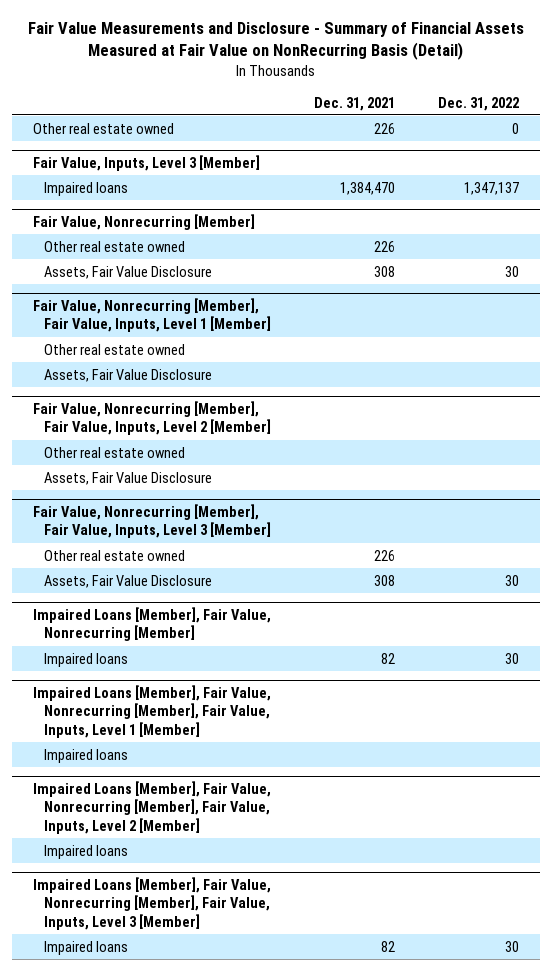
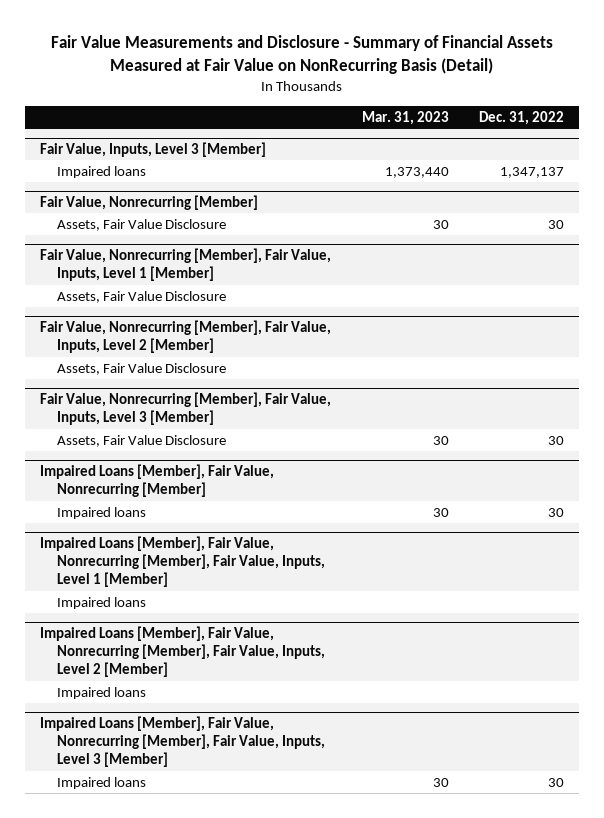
[314,96,396,111] Dec. 31, 2021 -> none
none -> [361,110,449,125] Mar. 31, 2023
[32,122,174,134] Other real estate owned -> none
[44,240,186,252] Other real estate owned -> none
[44,343,186,355] Other real estate owned -> none
[44,446,186,458] Other real estate owned -> none
[44,549,186,561] Other real estate owned -> none

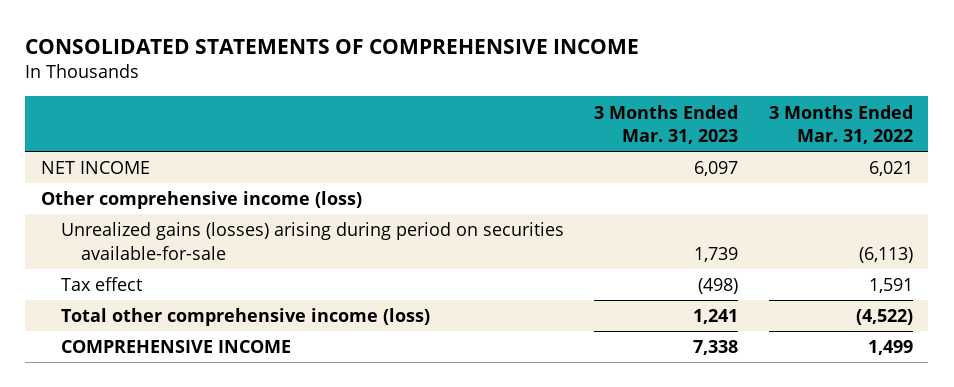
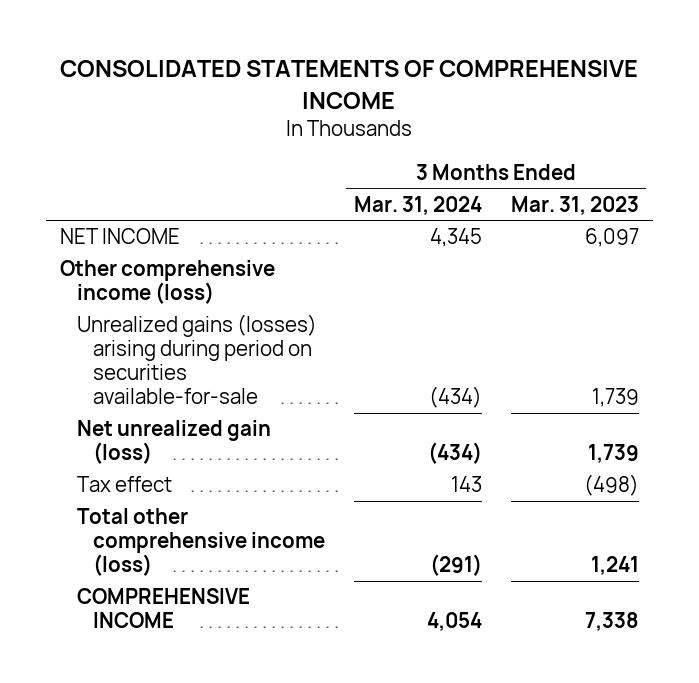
[769,104,914,145] 3 Months Ended Mar. 31, 2022 -> none
none -> [353,195,482,215] Mar. 31, 2024
none -> [76,420,271,465] Net unrealized gain (loss)

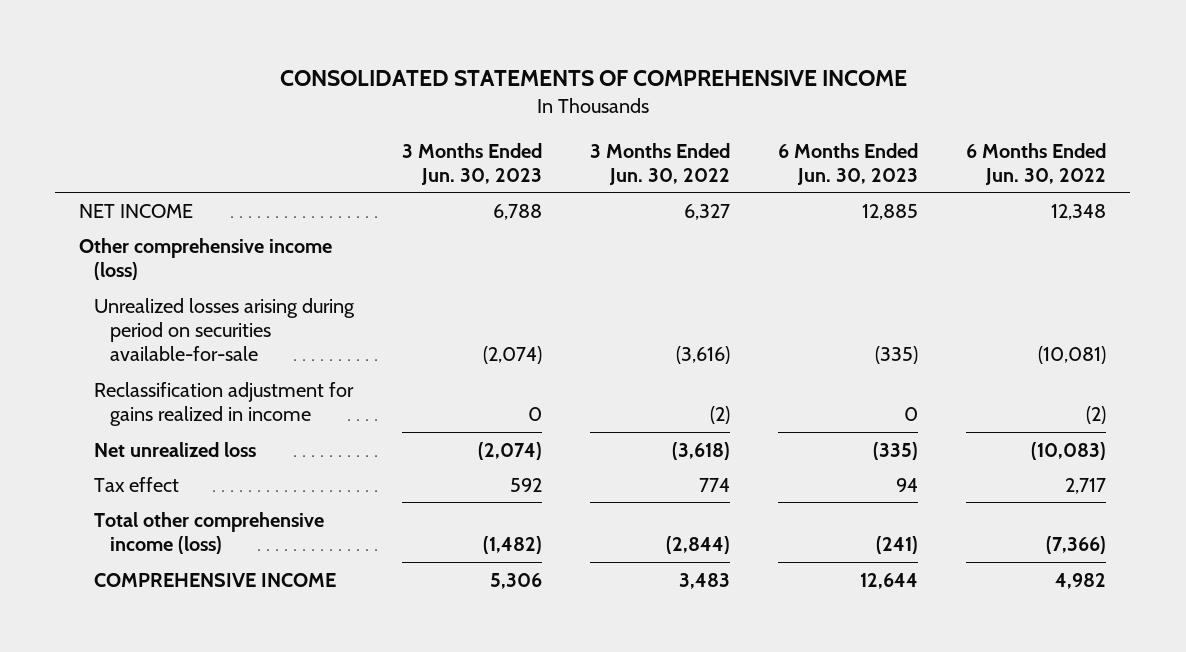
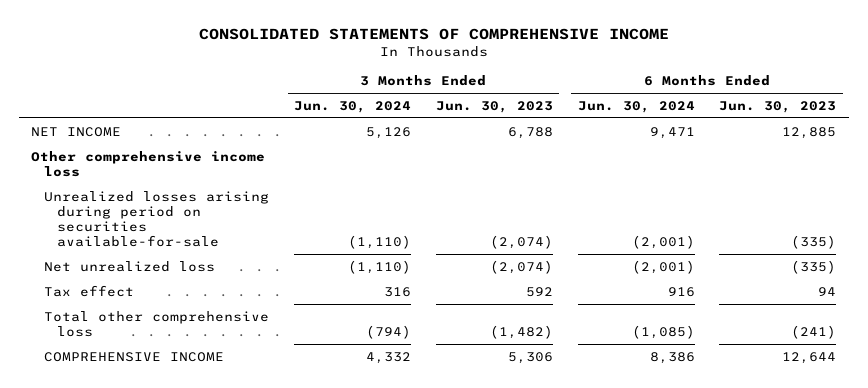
[590,142,731,185] 3 Months Ended Jun. 30, 2022 -> none
[966,142,1107,185] 6 Months Ended Jun. 30, 2022 -> none
none -> [293,101,411,114] Jun. 30, 2024
none -> [577,101,695,114] Jun. 30, 2024
[79,237,333,280] Other comprehensive income (loss) -> [31,150,266,177] Other comprehensive income loss
[94,381,355,426] Reclassification adjustment for gains realized in income -> none
[94,511,325,554] Total other comprehensive income (loss) -> [44,310,270,337] Total other comprehensive loss

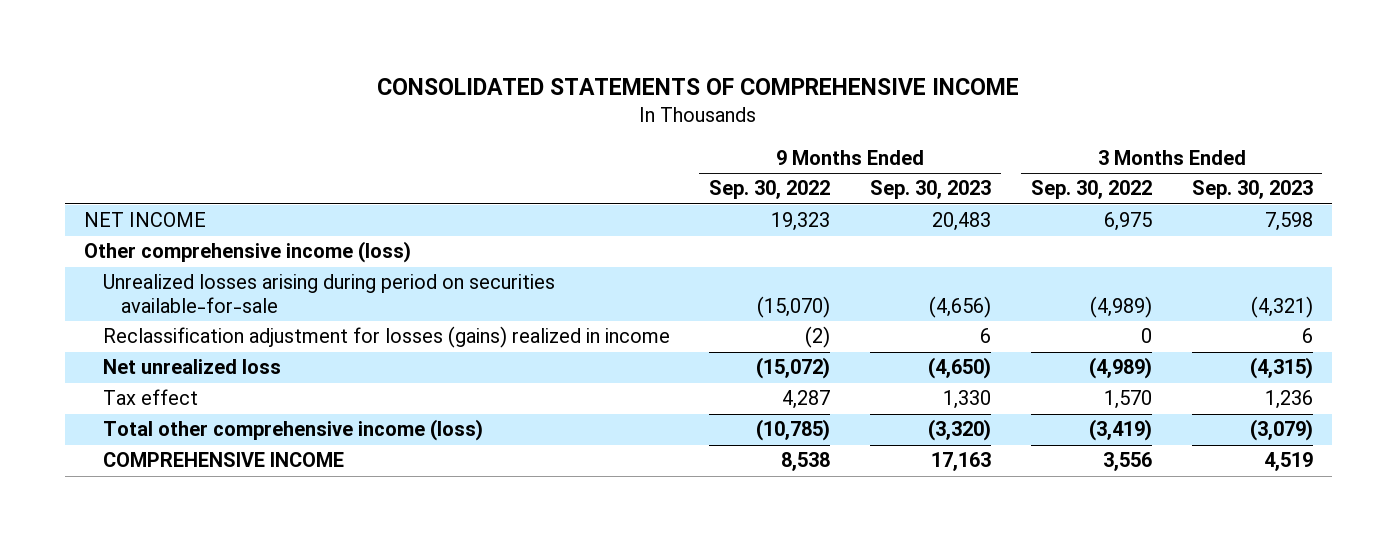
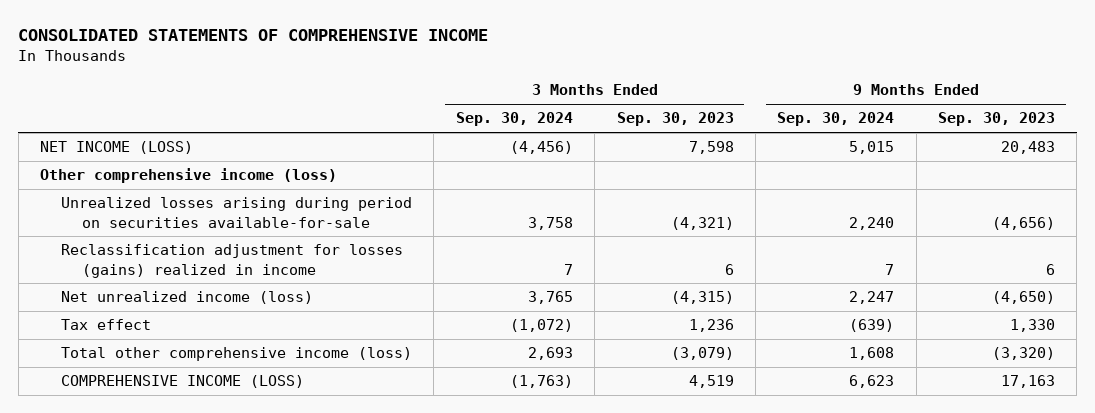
[709,180,831,200] Sep. 30, 2022 -> none
[1030,180,1152,200] Sep. 30, 2022 -> none
none -> [455,112,573,127] Sep. 30, 2024
none -> [777,112,895,127] Sep. 30, 2024
[84,212,207,228] NET INCOME -> [39,141,193,155] NET INCOME (LOSS)
[102,359,281,375] Net unrealized loss -> [61,291,314,305] Net unrealized income (loss)
[102,452,344,468] COMPREHENSIVE INCOME -> [61,375,305,389] COMPREHENSIVE INCOME (LOSS)

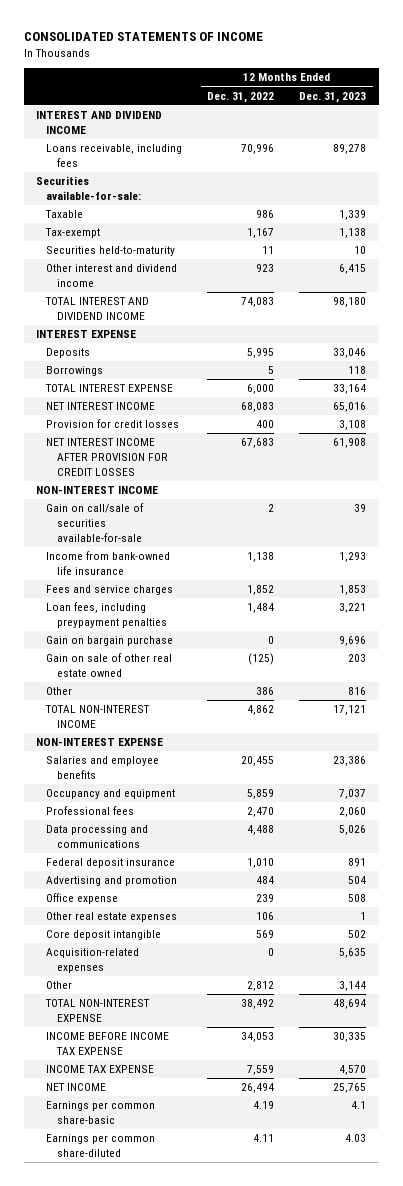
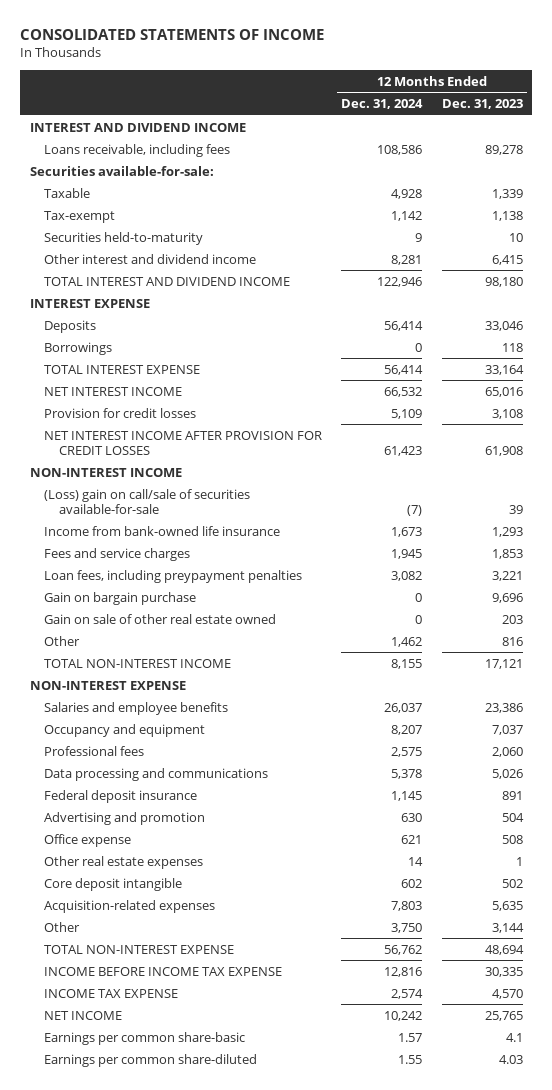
[207,91,275,103] Dec. 31, 2022 -> none
none -> [341,99,424,110] Dec. 31, 2024
[46,503,145,542] Gain on call/sale of securities available-for-sale -> [44,488,251,514] (Loss) gain on call/sale of securities available-for-sale

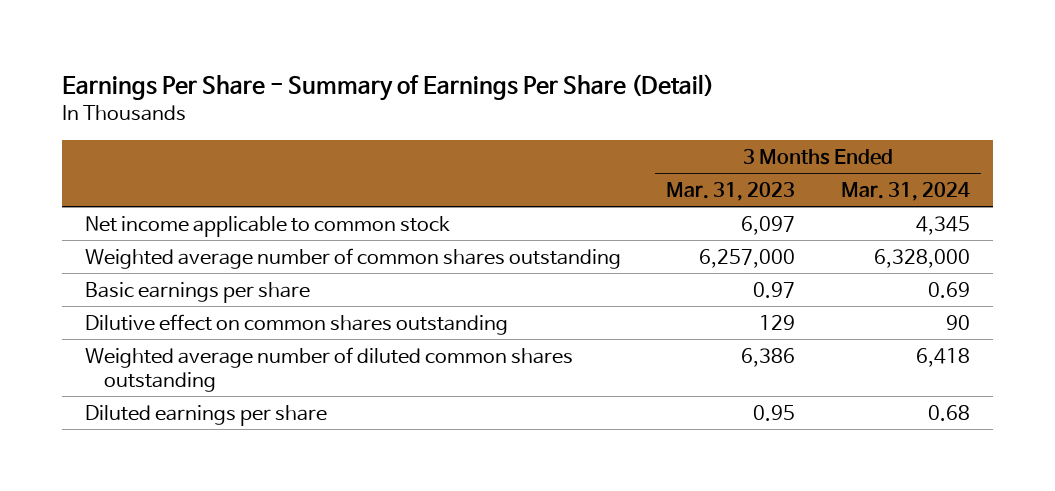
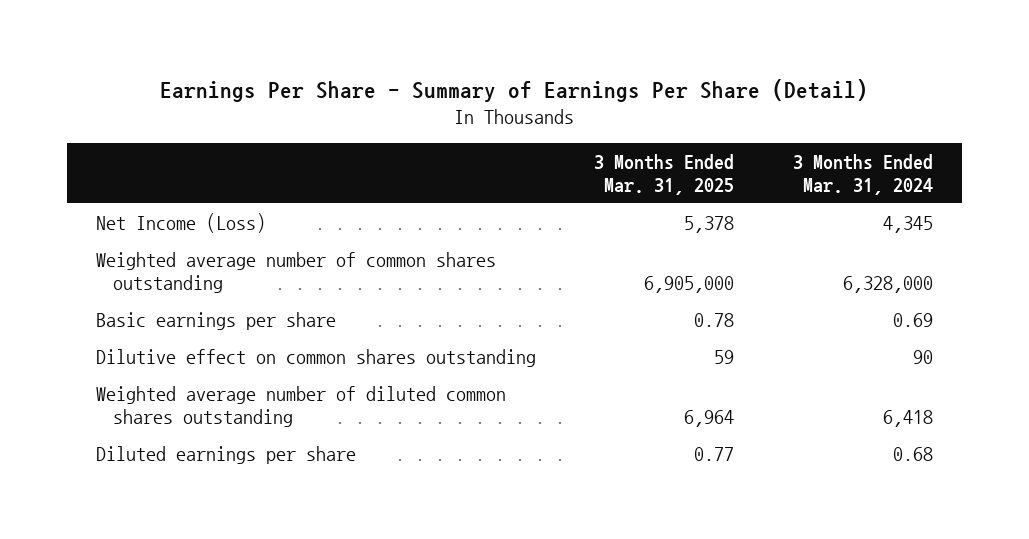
[666,181,796,201] Mar. 31, 2023 -> none
none -> [594,153,735,195] 3 Months Ended Mar. 31, 2025
[84,215,450,237] Net income applicable to common stock -> [95,212,266,233] Net Income (Loss)

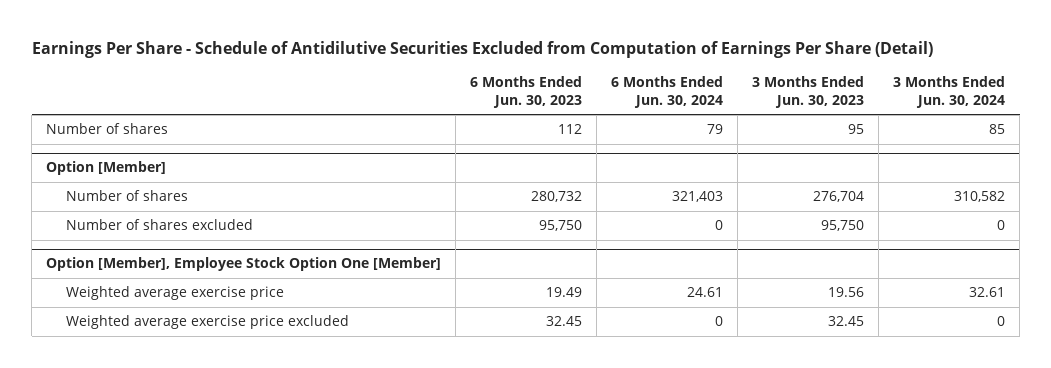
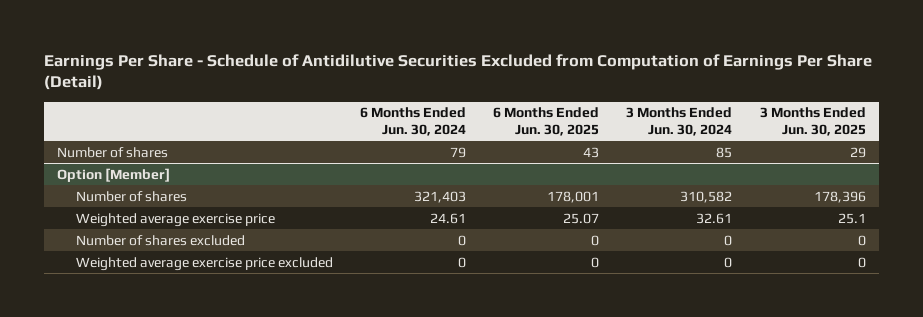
[470,75,583,109] 6 Months Ended Jun. 30, 2023 -> none
[752,75,865,109] 3 Months Ended Jun. 30, 2023 -> none
none -> [493,107,600,136] 6 Months Ended Jun. 30, 2025
none -> [759,107,866,136] 3 Months Ended Jun. 30, 2025
[46,257,442,272] Option [Member], Employee Stock Option One [Member] -> none
[65,219,253,231] Number of shares excluded -> [76,234,246,246] Number of shares excluded

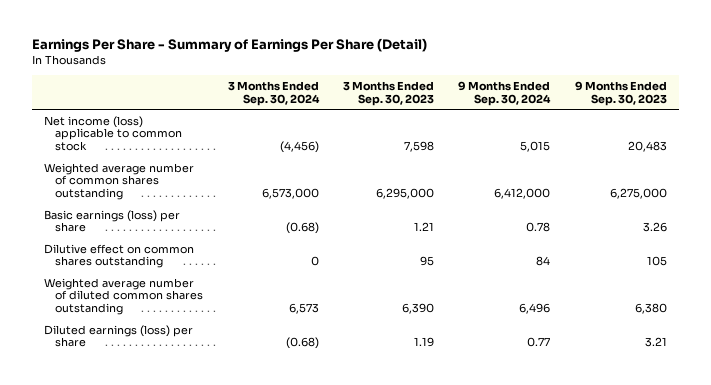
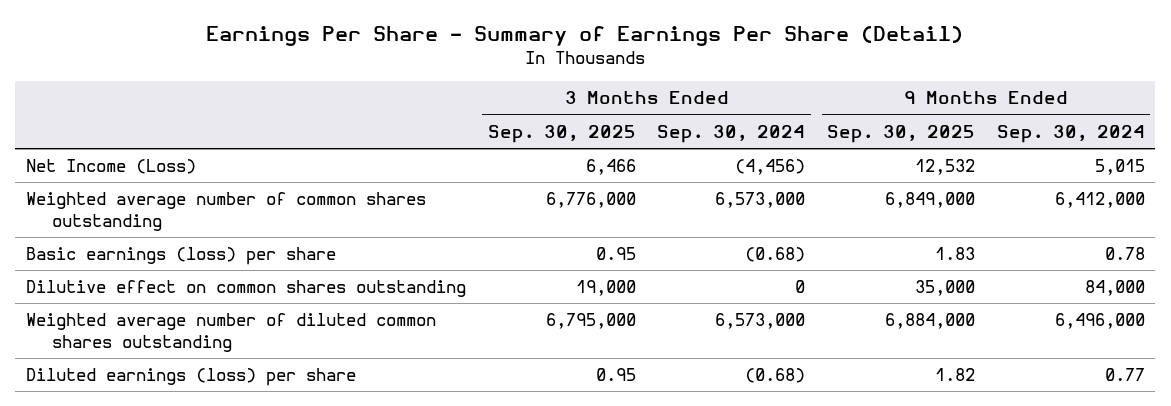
[343,80,435,106] 3 Months Ended Sep. 30, 2023 -> none
[574,80,667,106] 9 Months Ended Sep. 30, 2023 -> none
none -> [487,124,636,143] Sep. 30, 2025
none -> [827,124,976,143] Sep. 30, 2025
[43,115,183,152] Net income (loss) applicable to common stock -> [26,159,197,175] Net Income (Loss)
[536,256,551,267] 84 -> [1084,280,1145,297] 84,000
[288,303,319,315] 6,573 -> [715,313,806,330] 6,573,000
[519,303,551,315] 6,496 -> [1054,313,1145,330] 6,496,000

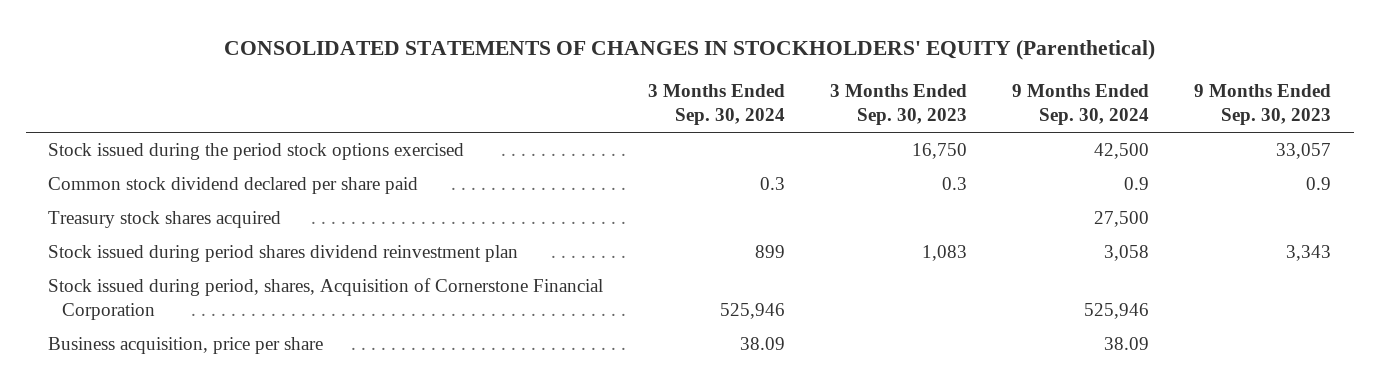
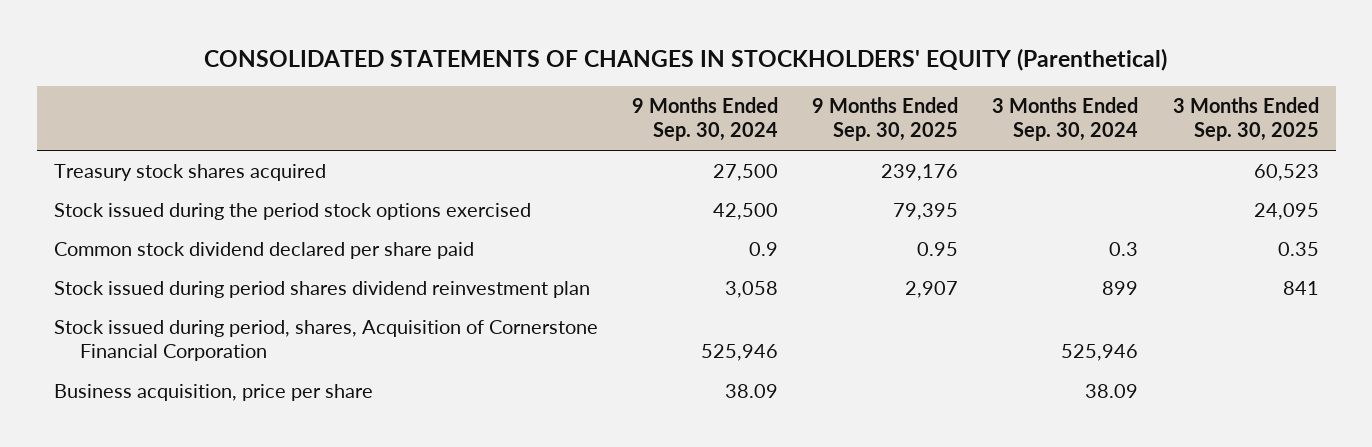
[830,83,968,126] 3 Months Ended Sep. 30, 2023 -> none
[1194,83,1332,126] 9 Months Ended Sep. 30, 2023 -> none
none -> [812,96,959,142] 9 Months Ended Sep. 30, 2025
none -> [1172,96,1319,142] 3 Months Ended Sep. 30, 2025
[48,210,282,228] Treasury stock shares acquired -> [53,163,326,181] Treasury stock shares acquired

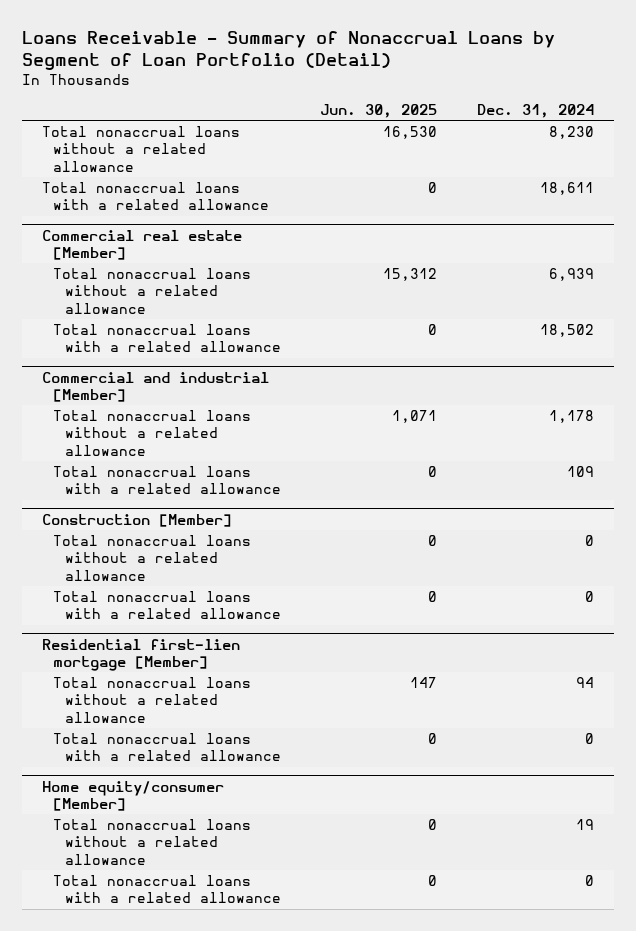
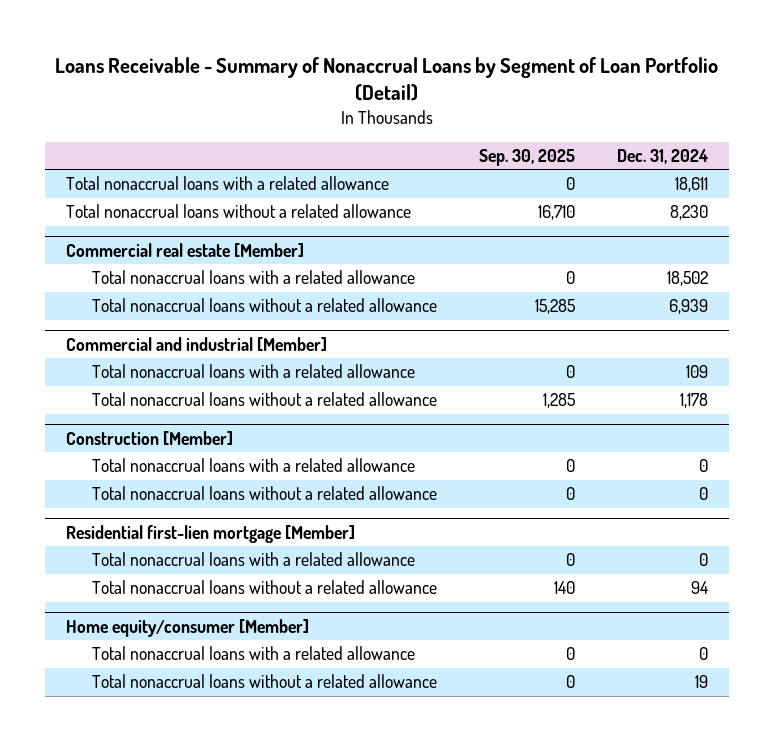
[320,104,438,119] Jun. 30, 2025 -> none
none -> [479,148,576,166] Sep. 30, 2025
[41,125,240,172] Total nonaccrual loans without a related allowance -> [66,204,412,219] Total nonaccrual loans without a related allowance
[53,267,252,314] Total nonaccrual loans without a related allowance -> [91,298,437,313] Total nonaccrual loans without a related allowance
[53,409,252,456] Total nonaccrual loans without a related allowance -> [91,392,437,407] Total nonaccrual loans without a related allowance
[53,534,252,581] Total nonaccrual loans without a related allowance -> [91,486,437,501] Total nonaccrual loans without a related allowance
[53,676,252,723] Total nonaccrual loans without a related allowance -> [91,580,437,595] Total nonaccrual loans without a related allowance
[53,818,252,865] Total nonaccrual loans without a related allowance -> [91,674,437,689] Total nonaccrual loans without a related allowance

